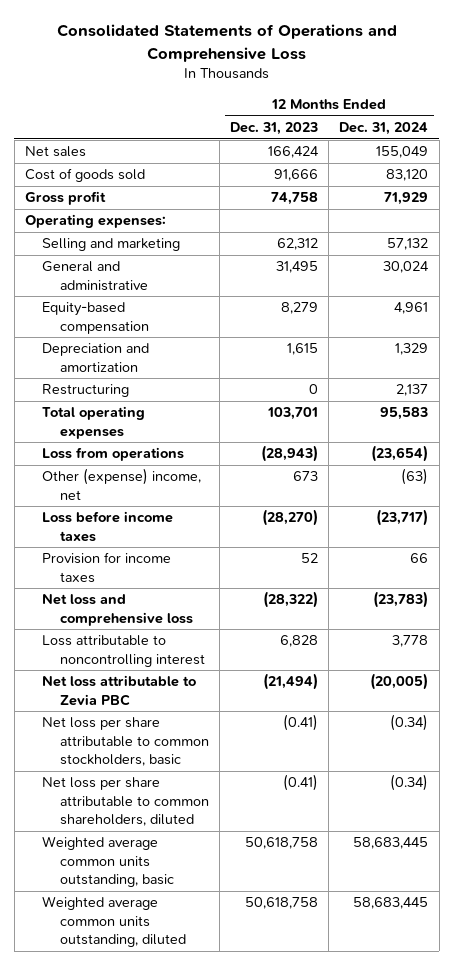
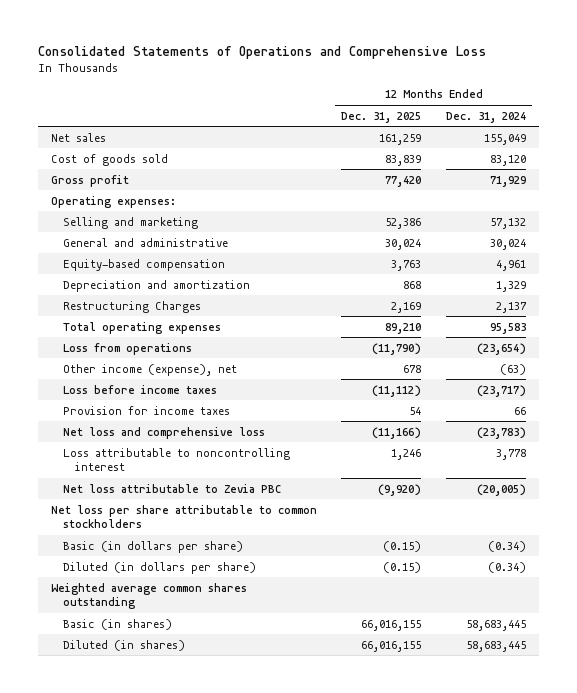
[230,122,319,136] Dec. 31, 2023 -> none
none -> [341,111,422,123] Dec. 31, 2025
[42,384,130,398] Restructuring -> [62,300,201,313] Restructuring Charges
[42,468,202,500] Other (expense) income, net -> [62,363,237,376] Other income (expense), net
none -> [50,504,317,529] Net loss per share attributable to common stockholders
[42,717,209,766] Net loss per share attributable to common stockholders, basic -> [62,540,243,553] Basic (in dollars per share)
[42,777,209,826] Net loss per share attributable to common shareholders, diluted -> [62,561,256,574] Diluted (in dollars per share)
none -> [50,582,247,610] Weighted average common shares outstanding
[42,836,174,887] Weighted average common units outstanding, basic -> [62,618,172,630] Basic (in shares)
[42,896,186,947] Weighted average common units outstanding, diluted -> [62,639,185,651] Diluted (in shares)

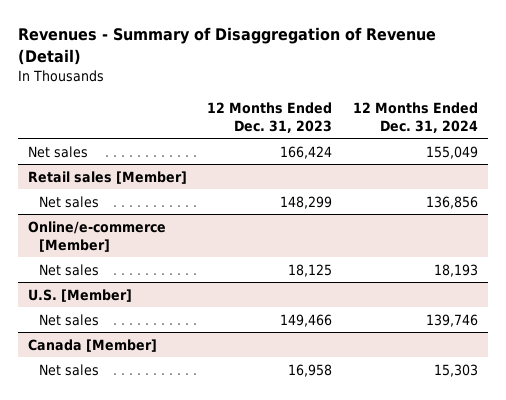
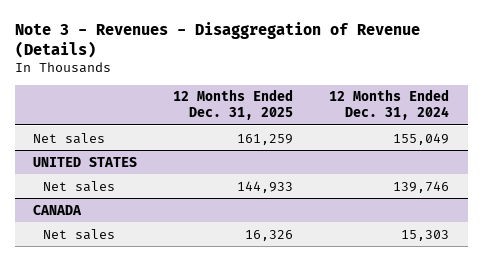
[18,26,437,65] Revenues - Summary of Disaggregation of Revenue (Detail) -> [14,21,420,58] Note 3 - Revenues - Disaggregation of Revenue (Details)
[207,101,333,133] 12 Months Ended Dec. 31, 2023 -> none
none -> [173,89,294,121] 12 Months Ended Dec. 31, 2025
[28,170,188,184] Retail sales [Member] -> none
[39,195,100,208] Net sales -> none
[28,220,167,252] Online/e-commerce [Member] -> none
[39,263,100,276] Net sales -> none
[28,288,133,302] U.S. [Member] -> [32,156,137,167] UNITED STATES
[28,338,158,352] Canada [Member] -> [32,204,82,215] CANADA

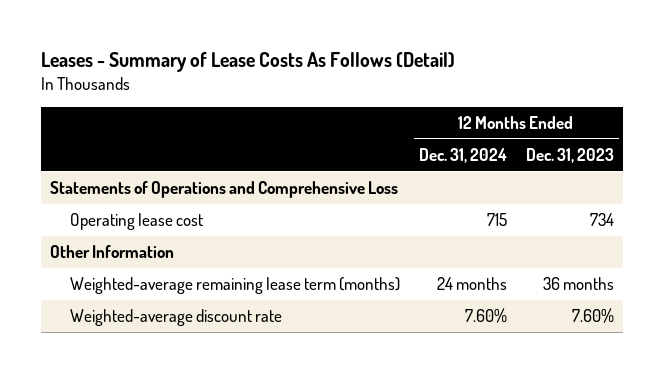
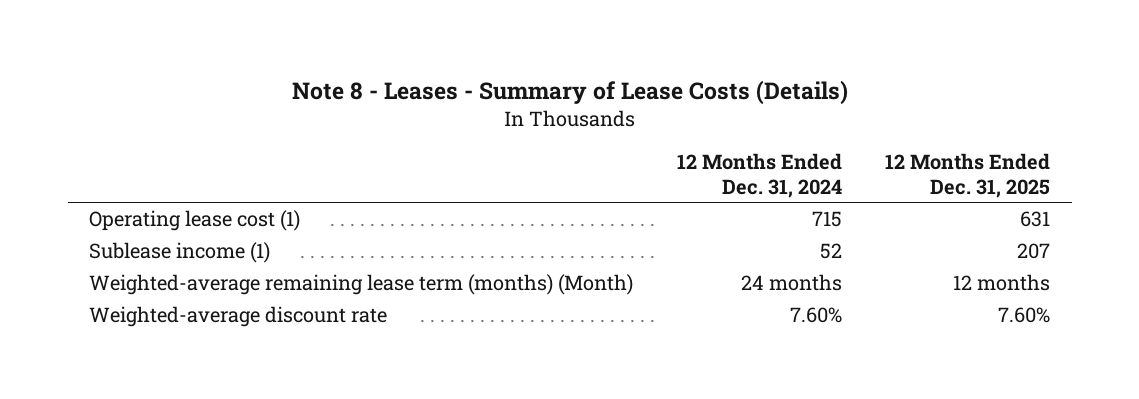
[40,51,455,72] Leases - Summary of Lease Costs As Follows (Detail) -> [291,79,848,105] Note 8 - Leases - Summary of Lease Costs (Details)
[525,147,614,163] Dec. 31, 2023 -> none
none -> [884,153,1050,198] 12 Months Ended Dec. 31, 2025
[49,181,398,199] Statements of Operations and Comprehensive Loss -> none
[49,245,174,259] Other Information -> none
[70,213,204,231] Operating lease cost -> [89,210,301,232] Operating lease cost (1)
none -> [89,242,271,264] Sublease income (1)
[70,277,401,295] Weighted-average remaining lease term (months) -> [89,274,634,296] Weighted-average remaining lease term (months) (Month)

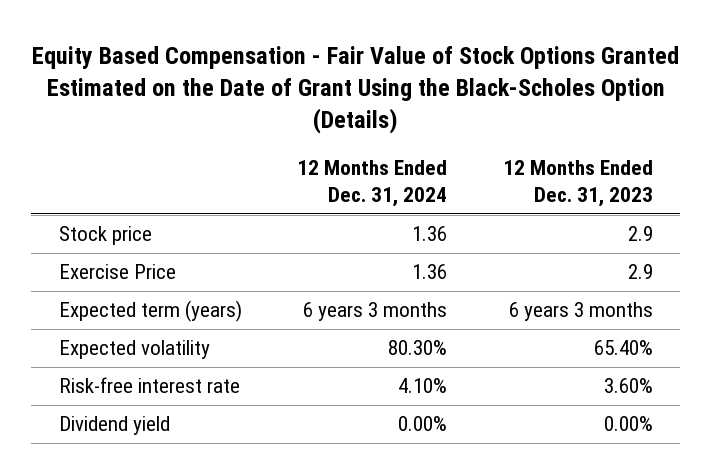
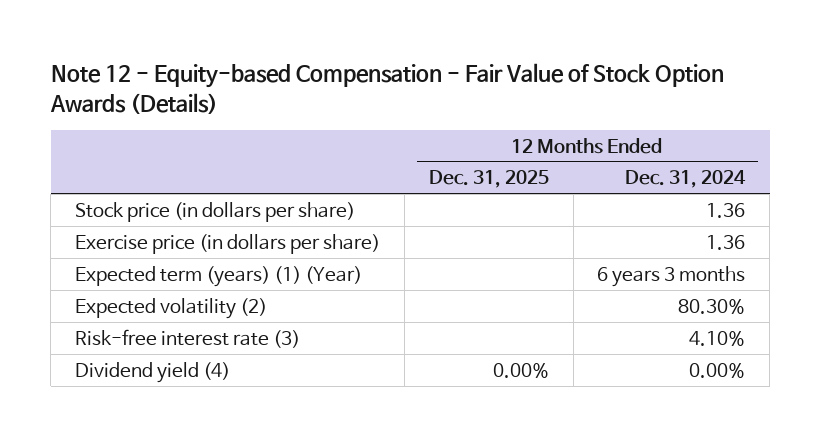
[31,45,679,135] Equity Based Compensation - Fair Value of Stock Options Granted Estimated on the Date of Grant Using the Black-Scholes Option (Details) -> [49,62,724,114] Note 12 - Equity-based Compensation - Fair Value of Stock Option Awards (Details)
[502,160,653,208] 12 Months Ended Dec. 31, 2023 -> none
none -> [428,170,549,189] Dec. 31, 2025
[58,226,152,246] Stock price -> [75,201,356,222] Stock price (in dollars per share)
[58,264,176,280] Exercise Price -> [75,233,381,254] Exercise price (in dollars per share)
[58,300,242,323] Expected term (years) -> [75,265,363,287] Expected term (years) (1) (Year)
[58,340,210,360] Expected volatility -> [75,297,268,319] Expected volatility (2)
[58,377,240,394] Risk-free interest rate -> [75,328,301,348] Risk-free interest rate (3)
[58,416,170,436] Dividend yield -> [75,361,231,383] Dividend yield (4)

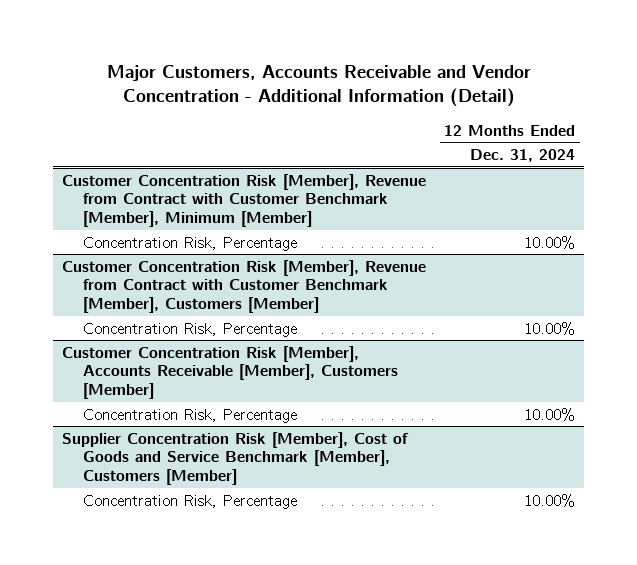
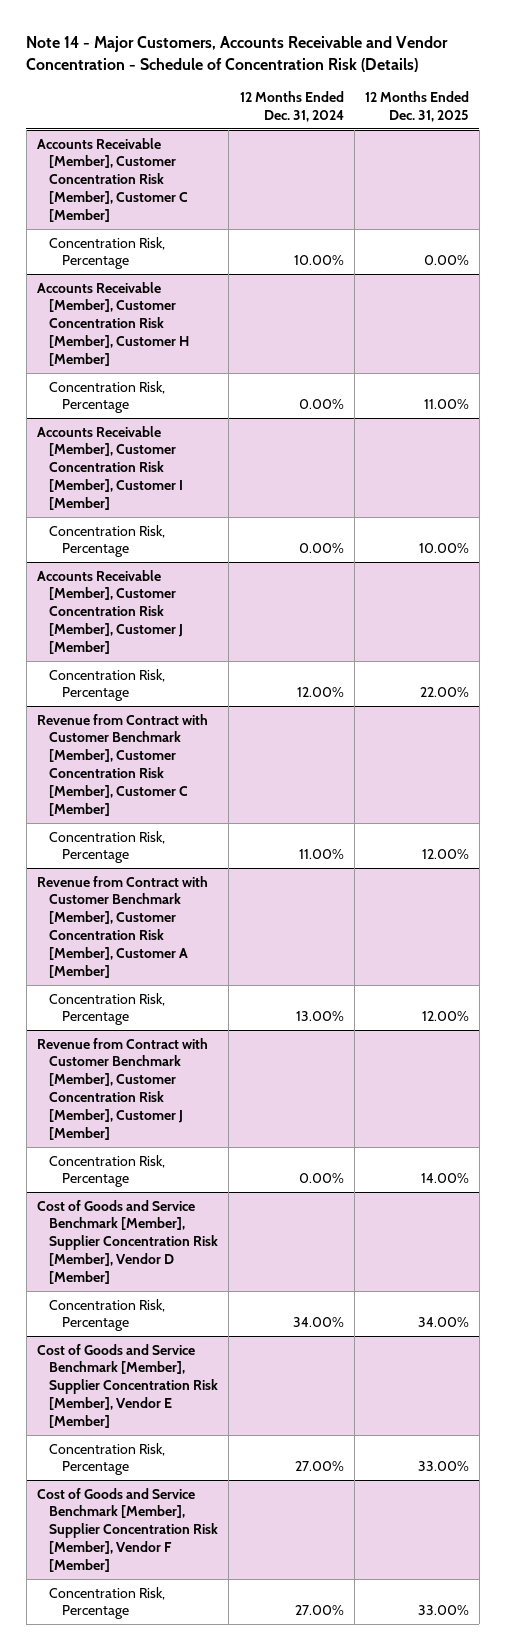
[106,64,531,108] Major Customers, Accounts Receivable and Vendor Concentration - Additional Information (Detail) -> [26,35,449,72] Note 14 - Major Customers, Accounts Receivable and Vendor Concentration - Schedule of Concentration Risk (Details)
none -> [364,90,469,122] 12 Months Ended Dec. 31, 2025
[62,173,427,228] Customer Concentration Risk [Member], Revenue from Contract with Customer Benchmark [Member], Minimum [Member] -> none
[82,236,297,251] Concentration Risk, Percentage -> none
[62,259,427,314] Customer Concentration Risk [Member], Revenue from Contract with Customer Benchmark [Member], Customers [Member] -> none
[82,322,297,337] Concentration Risk, Percentage -> none
[82,408,297,423] Concentration Risk, Percentage -> none
[62,431,410,486] Supplier Concentration Risk [Member], Cost of Goods and Service Benchmark [Member], Customers [Member] -> none
[62,345,398,400] Customer Concentration Risk [Member], Accounts Receivable [Member], Customers [Member] -> [36,137,189,222] Accounts Receivable [Member], Customer Concentration Risk [Member], Customer C [Member]
none -> [36,281,190,366] Accounts Receivable [Member], Customer Concentration Risk [Member], Customer H [Member]
none -> [49,380,166,414] Concentration Risk, Percentage
none -> [36,425,184,510] Accounts Receivable [Member], Customer Concentration Risk [Member], Customer I [Member]
none -> [49,524,166,558] Concentration Risk, Percentage
none -> [36,569,184,654] Accounts Receivable [Member], Customer Concentration Risk [Member], Customer J [Member]
none -> [49,668,166,702] Concentration Risk, Percentage
none -> [36,713,208,816] Revenue from Contract with Customer Benchmark [Member], Customer Concentration Risk [Member], Customer C [Member]
none -> [49,830,166,864] Concentration Risk, Percentage
none -> [36,875,208,978] Revenue from Contract with Customer Benchmark [Member], Customer Concentration Risk [Member], Customer A [Member]
none -> [49,992,166,1026] Concentration Risk, Percentage
none -> [36,1037,208,1140] Revenue from Contract with Customer Benchmark [Member], Customer Concentration Risk [Member], Customer J [Member]
none -> [49,1154,166,1188] Concentration Risk, Percentage
none -> [36,1199,219,1284] Cost of Goods and Service Benchmark [Member], Supplier Concentration Risk [Member], Vendor D [Member]
none -> [49,1298,166,1332] Concentration Risk, Percentage
none -> [36,1343,219,1428] Cost of Goods and Service Benchmark [Member], Supplier Concentration Risk [Member], Vendor E [Member]
none -> [49,1442,166,1476] Concentration Risk, Percentage
none -> [36,1487,219,1572] Cost of Goods and Service Benchmark [Member], Supplier Concentration Risk [Member], Vendor F [Member]
none -> [49,1586,166,1620] Concentration Risk, Percentage

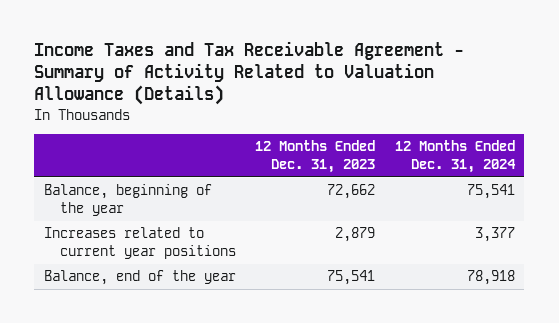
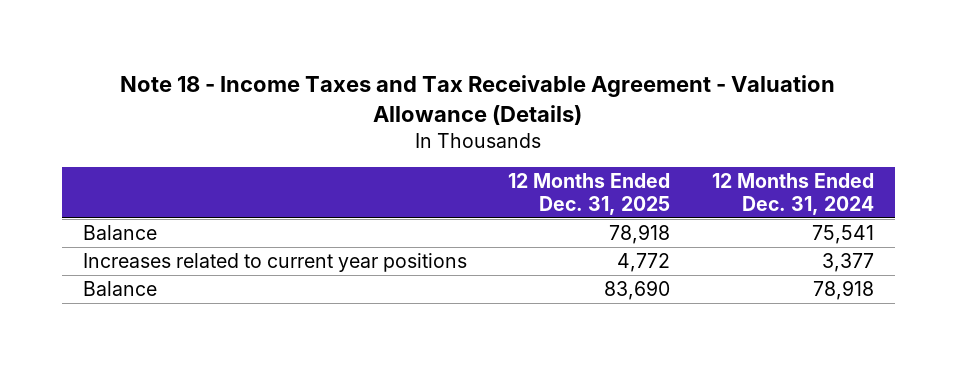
[34,41,465,106] Income Taxes and Tax Receivable Agreement - Summary of Activity Related to Valuation Allowance (Details) -> [120,74,836,125] Note 18 - Income Taxes and Tax Receivable Agreement - Valuation Allowance (Details)
[255,140,376,174] 12 Months Ended Dec. 31, 2023 -> none
none -> [508,172,671,215] 12 Months Ended Dec. 31, 2025
[43,184,212,217] Balance, beginning of the year -> [82,224,157,240] Balance
[43,270,236,286] Balance, end of the year -> [82,280,157,296] Balance

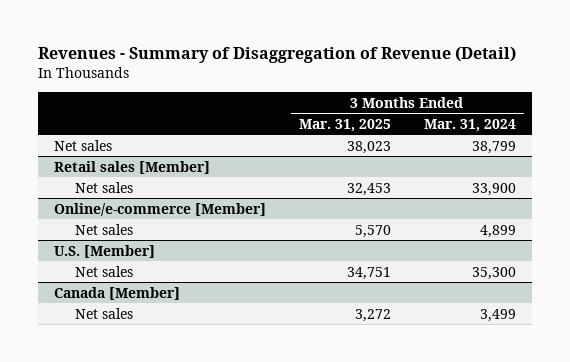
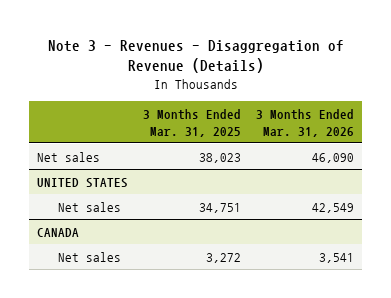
[37,46,516,64] Revenues - Summary of Disaggregation of Revenue (Detail) -> [47,39,344,74] Note 3 - Revenues - Disaggregation of Revenue (Details)
[423,118,516,132] Mar. 31, 2024 -> none
none -> [256,108,355,137] 3 Months Ended Mar. 31, 2026
[54,160,211,174] Retail sales [Member] -> none
[75,181,134,193] Net sales -> none
[54,202,267,216] Online/e-commerce [Member] -> none
[75,223,134,235] Net sales -> none
[54,244,156,258] U.S. [Member] -> [36,177,128,188] UNITED STATES
[54,286,181,300] Canada [Member] -> [36,227,79,237] CANADA

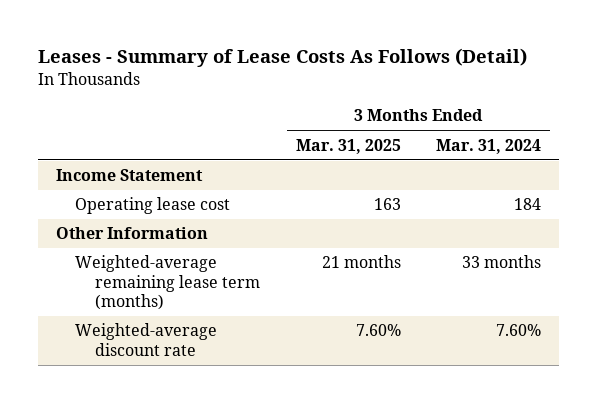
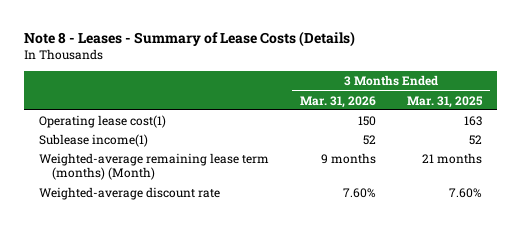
[37,47,527,67] Leases - Summary of Lease Costs As Follows (Detail) -> [23,30,355,47] Note 8 - Leases - Summary of Lease Costs (Details)
[436,138,542,154] Mar. 31, 2024 -> none
none -> [300,95,377,108] Mar. 31, 2026
[55,169,203,182] Income Statement -> none
[55,227,208,240] Other Information -> none
[75,197,231,215] Operating lease cost -> [39,115,167,129] Operating lease cost(1)
none -> [39,134,149,148] Sublease income(1)
[75,255,261,311] Weighted-average remaining lease term (months) -> [39,153,270,181] Weighted-average remaining lease term (months) (Month)

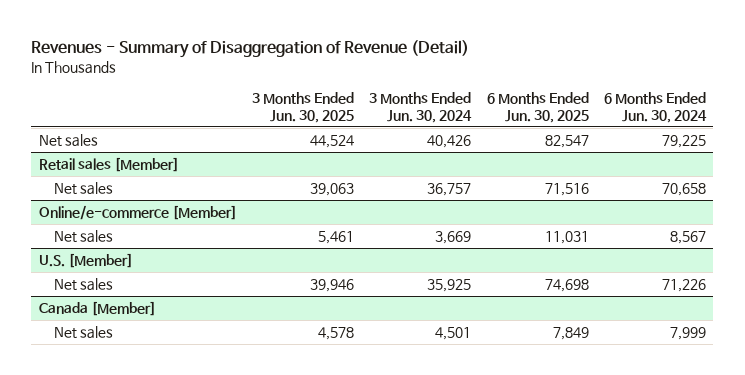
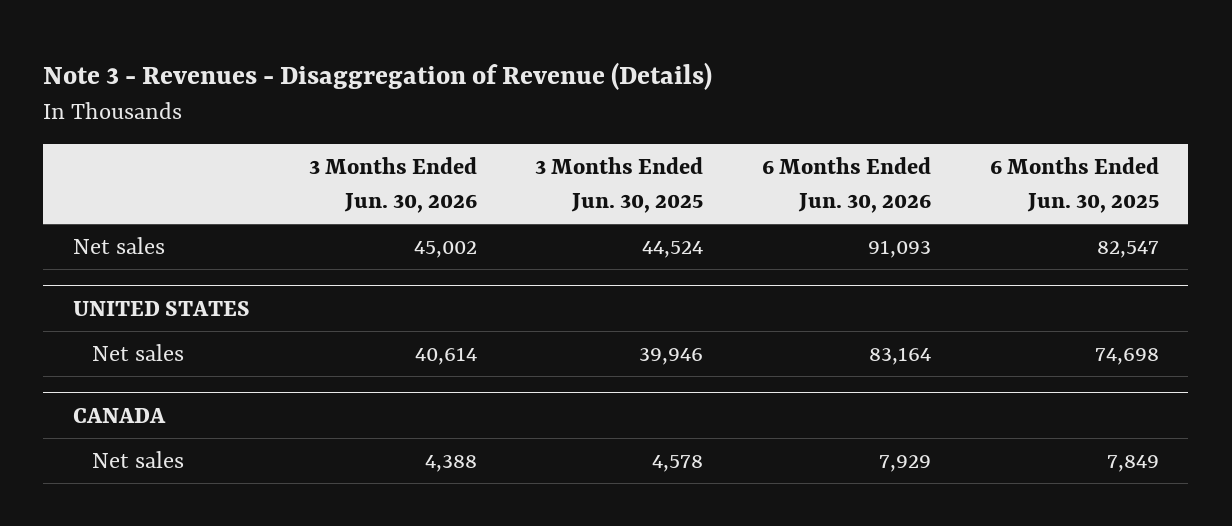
[31,40,470,59] Revenues - Summary of Disaggregation of Revenue (Detail) -> [43,61,713,90] Note 3 - Revenues - Disaggregation of Revenue (Details)
[369,91,473,123] 3 Months Ended Jun. 30, 2024 -> none
[603,91,707,123] 6 Months Ended Jun. 30, 2024 -> none
none -> [308,157,477,214] 3 Months Ended Jun. 30, 2026
none -> [762,157,932,214] 6 Months Ended Jun. 30, 2026
[39,157,180,173] Retail sales [Member] -> none
[53,182,113,196] Net sales -> none
[39,205,238,221] Online/e-commerce [Member] -> none
[53,230,113,244] Net sales -> none
[39,253,134,269] U.S. [Member] -> [72,300,250,316] UNITED STATES
[39,301,157,317] Canada [Member] -> [72,407,166,423] CANADA

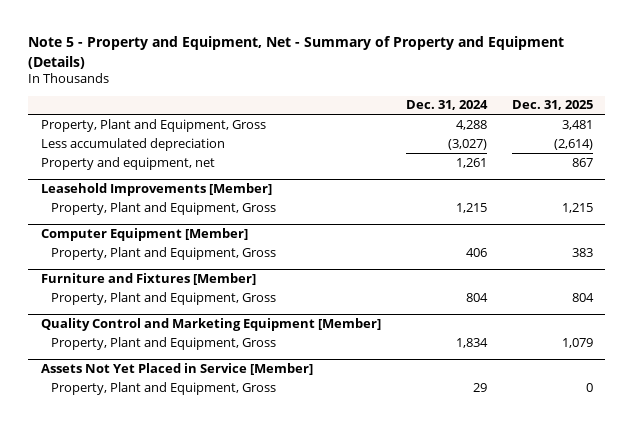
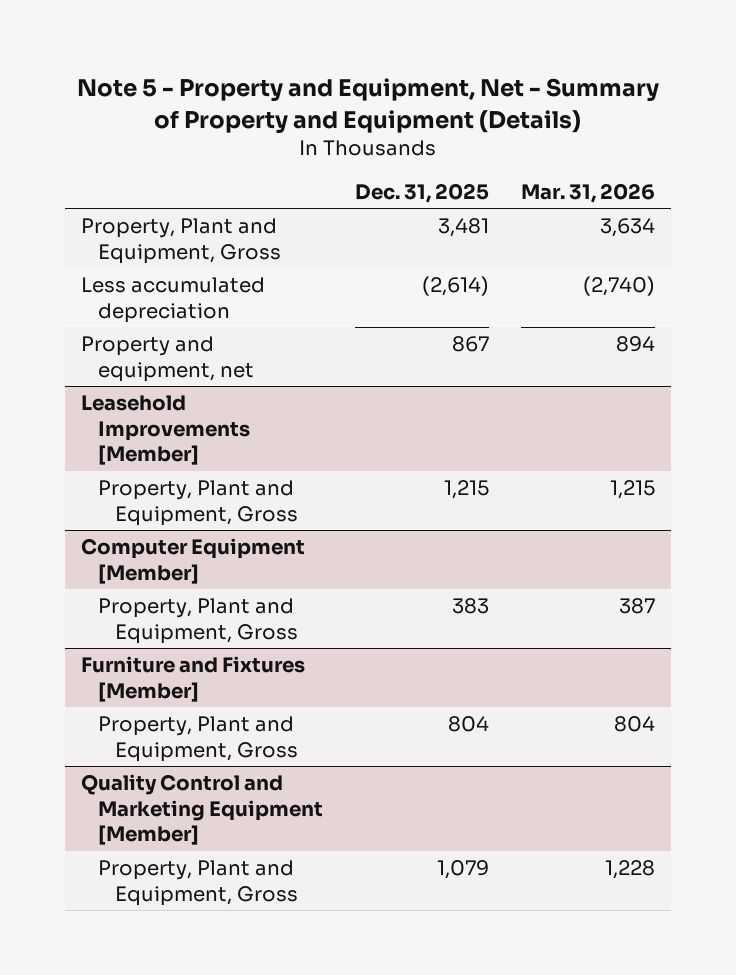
[405,100,488,111] Dec. 31, 2024 -> none
none -> [521,182,656,203] Mar. 31, 2026
[40,363,313,376] Assets Not Yet Placed in Service [Member] -> none
[51,381,277,395] Property, Plant and Equipment, Gross -> none

